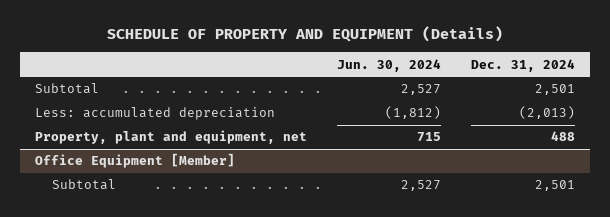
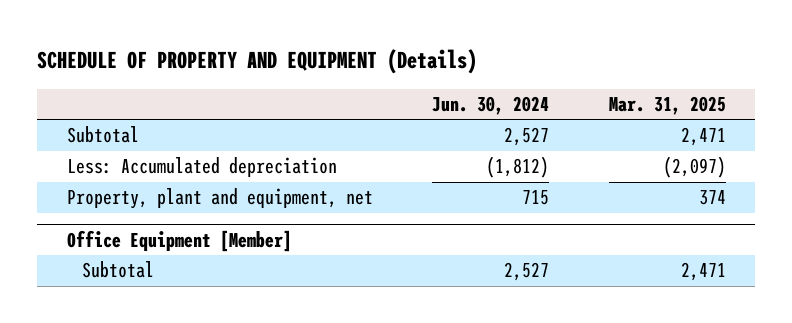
[470,58,575,72] Dec. 31, 2024 -> none
none -> [608,96,726,116] Mar. 31, 2025
[34,107,275,121] Less: accumulated depreciation -> [66,157,337,178] Less: Accumulated depreciation

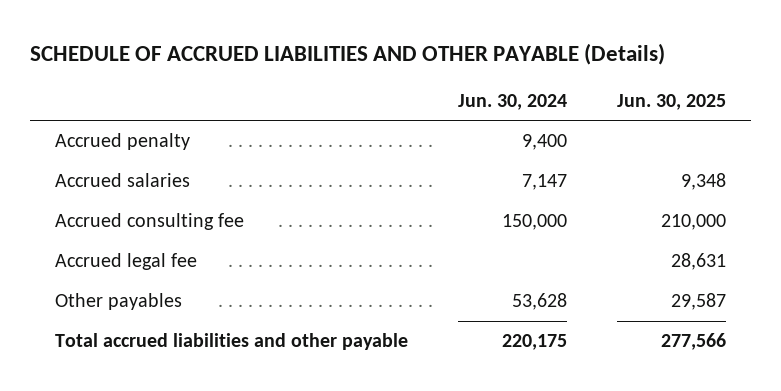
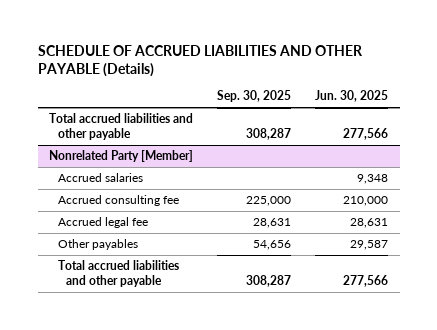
[457,93,567,110] Jun. 30, 2024 -> none
none -> [217,90,292,103] Sep. 30, 2025
[55,133,191,151] Accrued penalty -> none
none -> [49,113,194,141] Total accrued liabilities and other payable
none -> [49,150,194,163] Nonrelated Party [Member]

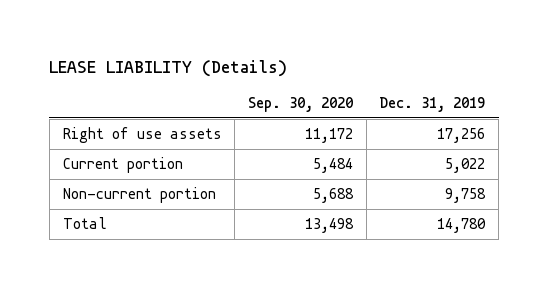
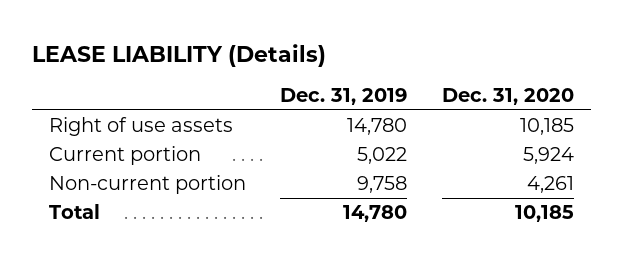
[247,96,353,112] Sep. 30, 2020 -> none
none -> [441,88,574,106] Dec. 31, 2020
[437,128,486,144] 17,256 -> [347,118,408,136] 14,780

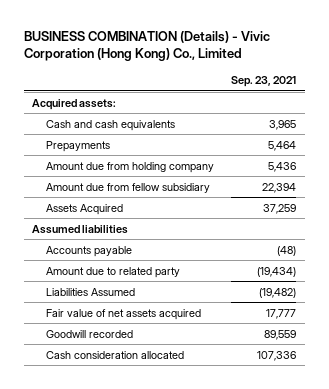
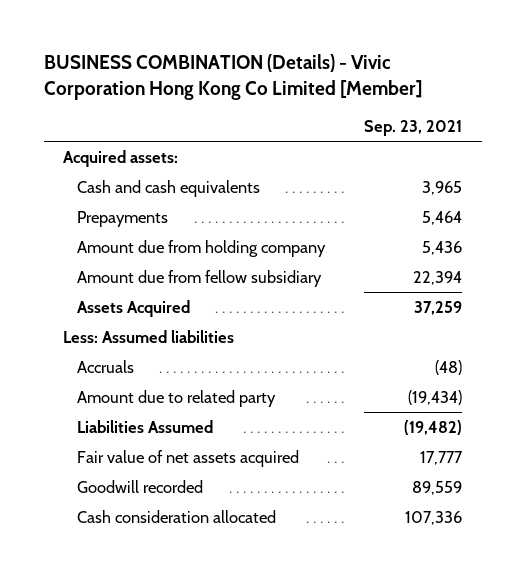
[23,30,270,62] BUSINESS COMBINATION (Details) - Vivic Corporation (Hong Kong) Co., Limited -> [43,54,422,100] BUSINESS COMBINATION (Details) - Vivic Corporation Hong Kong Co Limited [Member]
[32,224,129,234] Assumed liabilities -> [63,329,235,343] Less: Assumed liabilities
[46,245,133,257] Accounts payable -> [76,359,134,373] Accruals

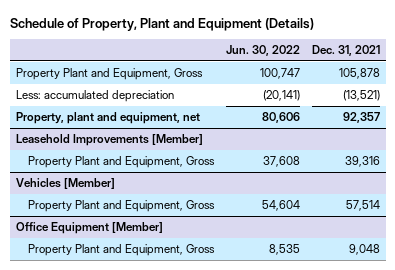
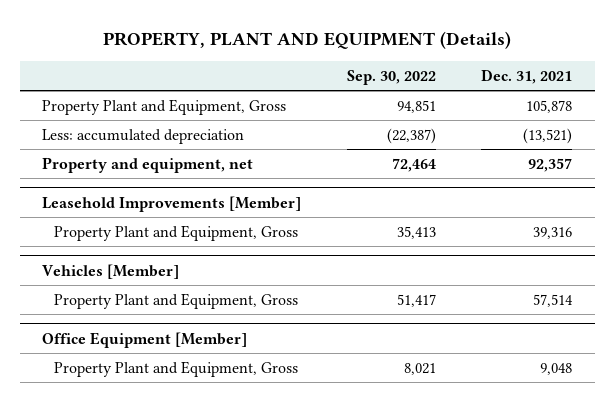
[9,17,314,31] Schedule of Property, Plant and Equipment (Details) -> [103,30,512,49] PROPERTY, PLANT AND EQUIPMENT (Details)
[225,45,300,57] Jun. 30, 2022 -> none
none -> [346,69,436,85] Sep. 30, 2022
[15,112,200,125] Property, plant and equipment, net -> [42,156,254,173] Property and equipment, net

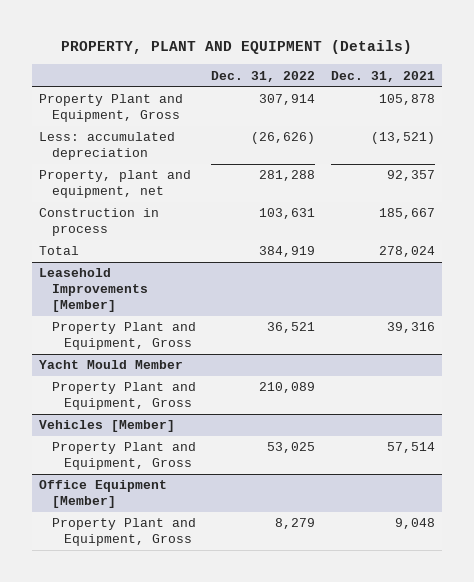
[346,69,436,85] Sep. 30, 2022 -> none
none -> [211,70,316,82] Dec. 31, 2022
[42,156,254,173] Property and equipment, net -> [39,170,192,199] Property, plant and equipment, net
none -> [39,208,160,237] Construction in process
none -> [39,246,80,256] Total
none -> [39,360,184,370] Yacht Mould Member
none -> [51,382,196,411] Property Plant and Equipment, Gross

